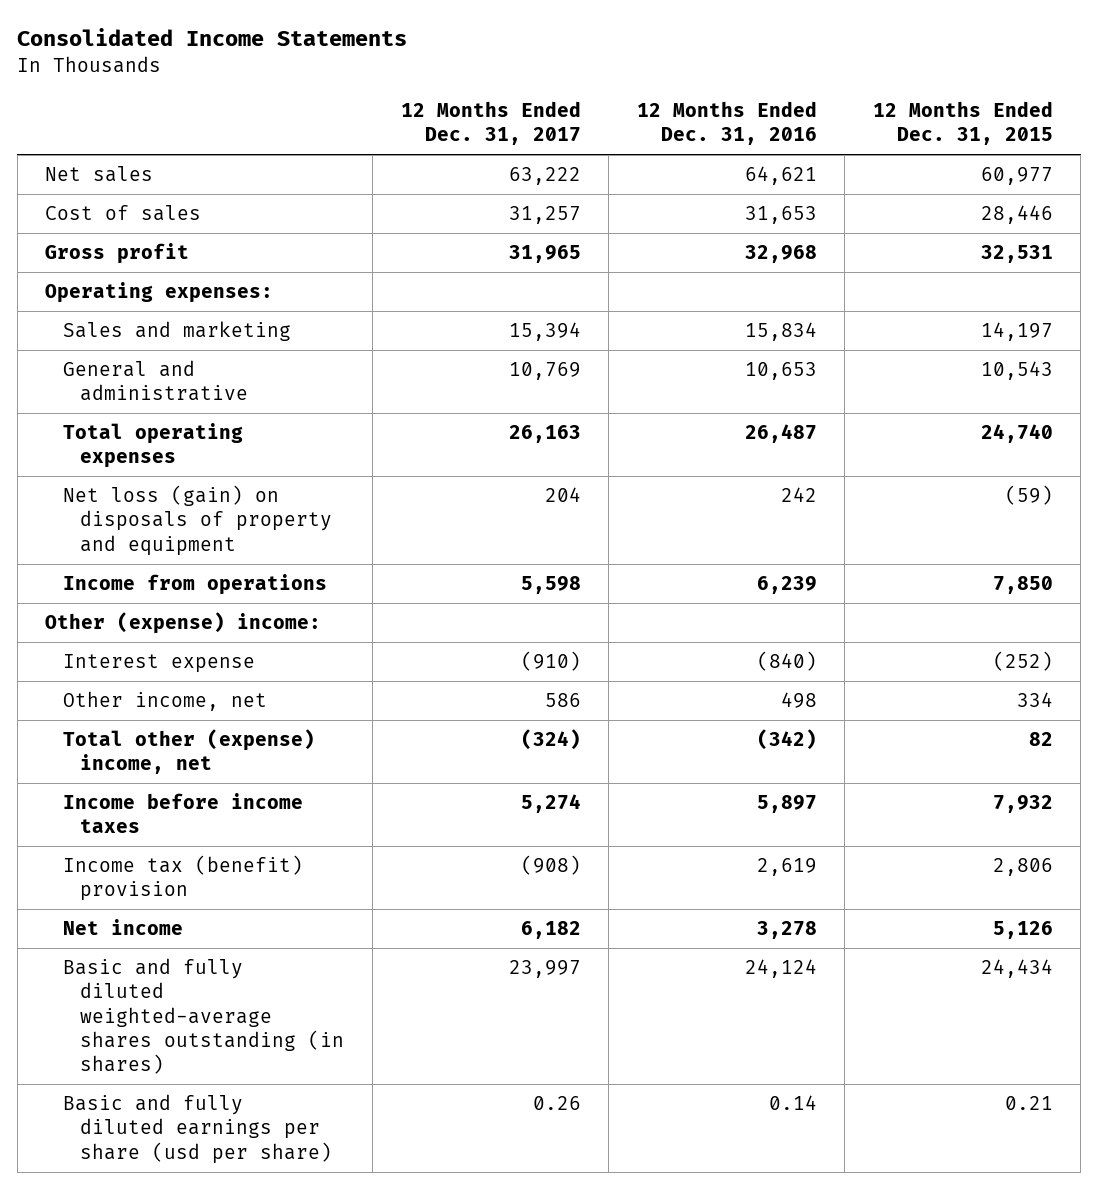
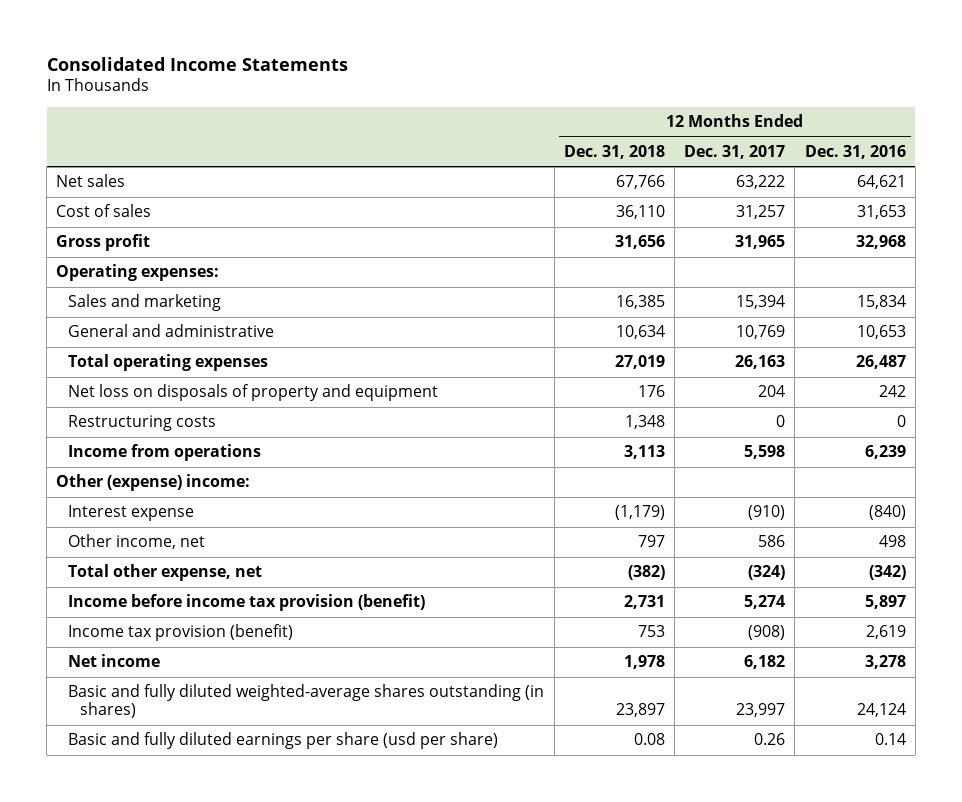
[872,100,1053,146] 12 Months Ended Dec. 31, 2015 -> none
none -> [563,144,665,159] Dec. 31, 2018
[62,485,333,556] Net loss (gain) on disposals of property and equipment -> [68,384,439,402] Net loss on disposals of property and equipment
none -> [68,415,217,432] Restructuring costs
[62,729,315,775] Total other (expense) income, net -> [68,564,263,582] Total other expense, net
[62,793,303,834] Income before income taxes -> [68,594,426,612] Income before income tax provision (benefit)
[62,855,303,902] Income tax (benefit) provision -> [68,624,294,642] Income tax provision (benefit)

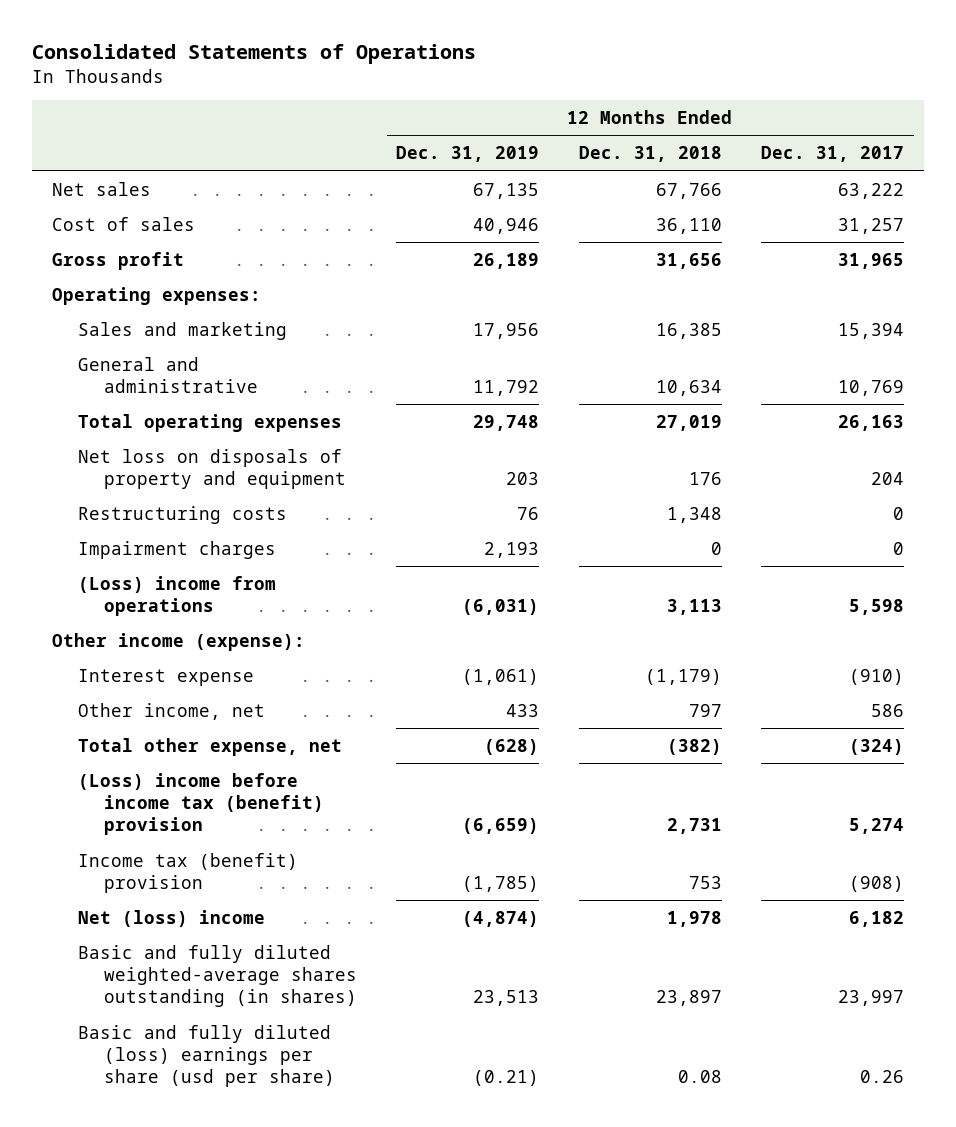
[46,56,348,71] Consolidated Income Statements -> [32,44,477,65] Consolidated Statements of Operations
[804,144,906,159] Dec. 31, 2016 -> none
none -> [396,146,540,163] Dec. 31, 2019
none -> [78,540,277,559] Impairment charges
[68,444,262,462] Income from operations -> [78,575,277,617] (Loss) income from operations
[56,474,251,492] Other (expense) income: -> [52,632,306,651] Other income (expense):
[68,594,426,612] Income before income tax provision (benefit) -> [78,772,325,836] (Loss) income before income tax (benefit) provision
[68,624,294,642] Income tax provision (benefit) -> [78,852,299,894] Income tax (benefit) provision
[68,654,161,668] Net income -> [78,909,266,927] Net (loss) income
[68,732,499,750] Basic and fully diluted earnings per share (usd per share) -> [78,1024,336,1088] Basic and fully diluted (loss) earnings per share (usd per share)

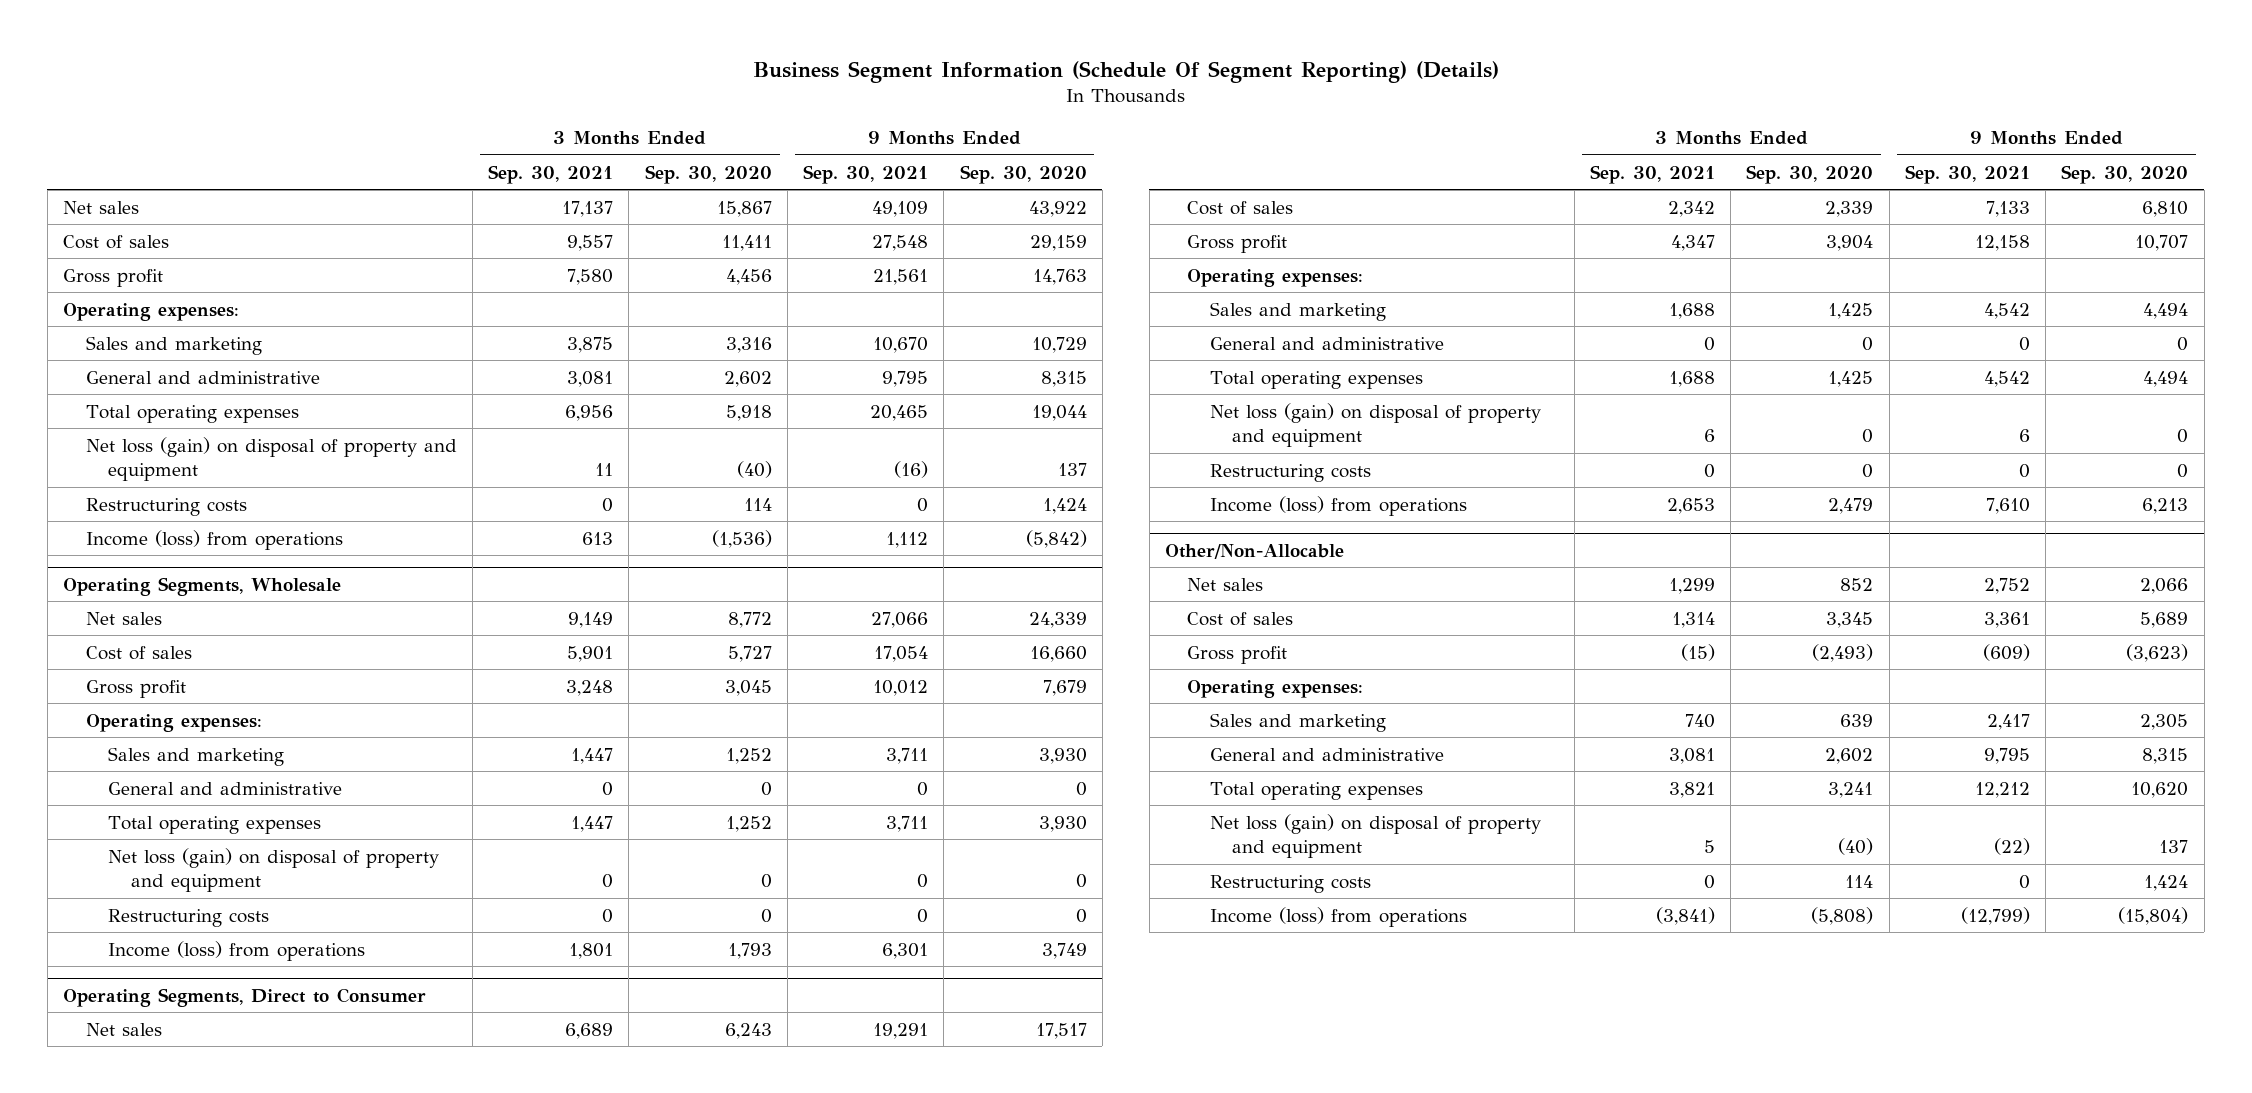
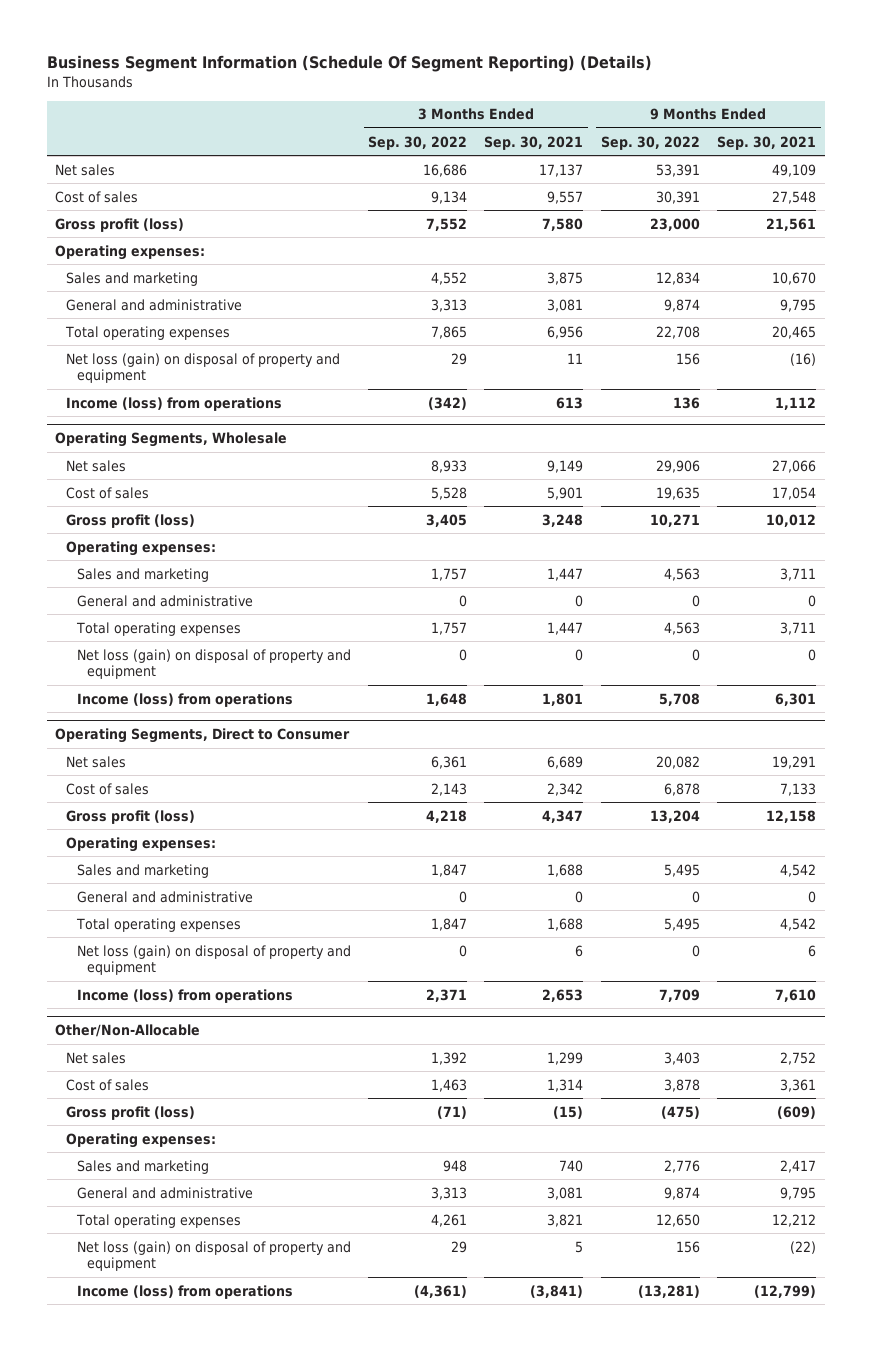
[644,164,772,184] Sep. 30, 2020 -> none
[959,164,1087,184] Sep. 30, 2020 -> none
none -> [368,135,468,150] Sep. 30, 2022
none -> [600,135,700,150] Sep. 30, 2022
[63,268,164,287] Gross profit -> [55,217,185,232] Gross profit (loss)
[85,497,247,516] Restructuring costs -> none
[85,679,186,698] Gross profit -> [65,513,195,528] Gross profit (loss)
[108,908,270,927] Restructuring costs -> none
[1187,234,1288,253] Gross profit -> [65,809,195,824] Gross profit (loss)
[1209,463,1371,482] Restructuring costs -> none
[1187,645,1288,664] Gross profit -> [65,1105,195,1120] Gross profit (loss)
[1209,874,1371,893] Restructuring costs -> none

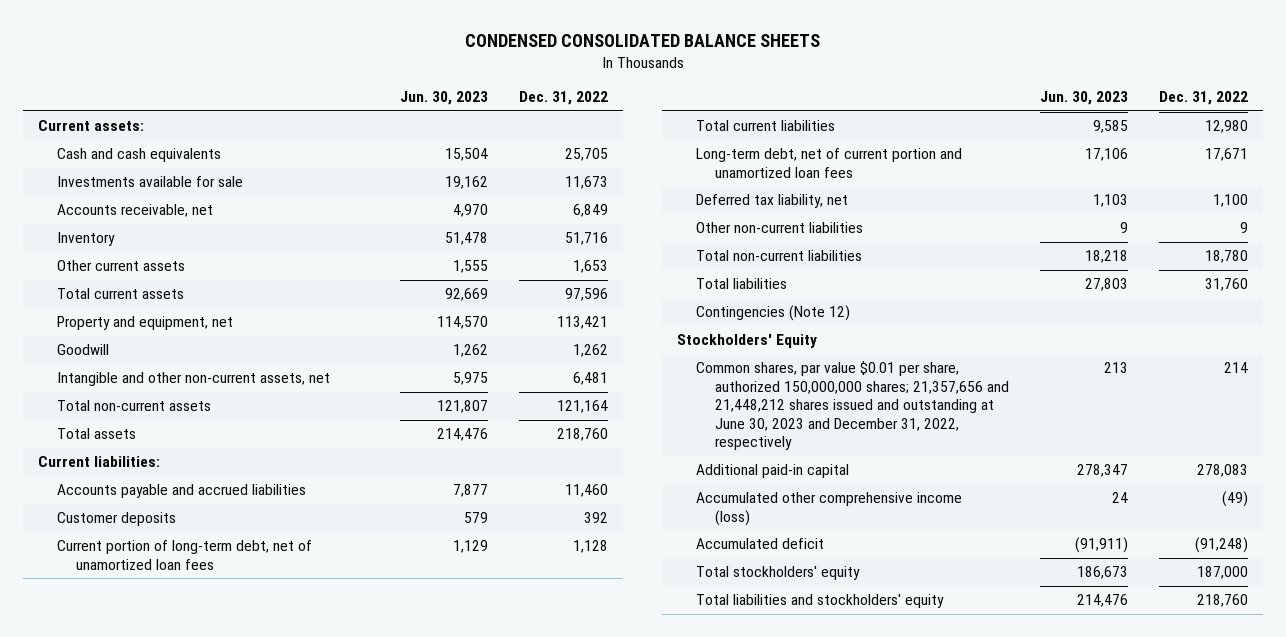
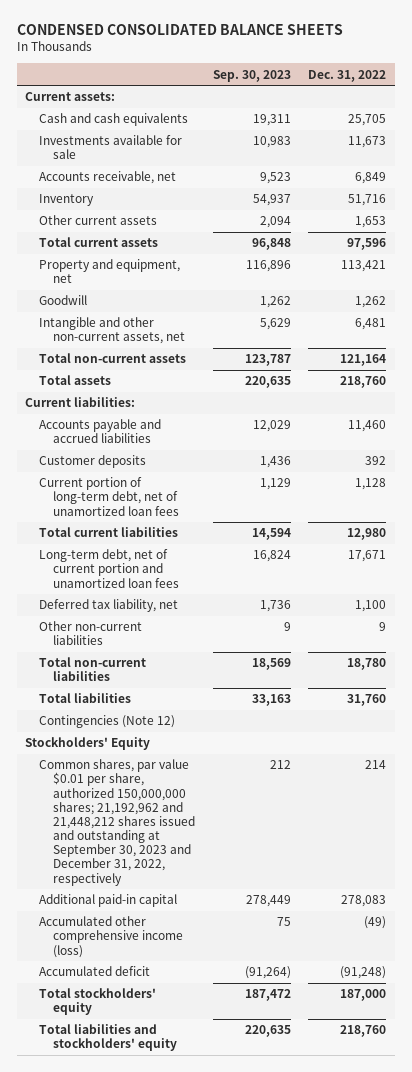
[400,91,489,106] Jun. 30, 2023 -> none
none -> [212,69,291,82] Sep. 30, 2023
[696,361,1010,451] Common shares, par value $0.01 per share, authorized 150,000,000 shares; 21,357,656 and 21,448,212 shares issued and outstanding at June 30, 2023 and December 31, 2022, respectively -> [39,759,195,886] Common shares, par value $0.01 per share, authorized 150,000,000 shares; 21,192,962 and 21,448,212 shares issued and outstanding at September 30, 2023 and December 31, 2022, respectively

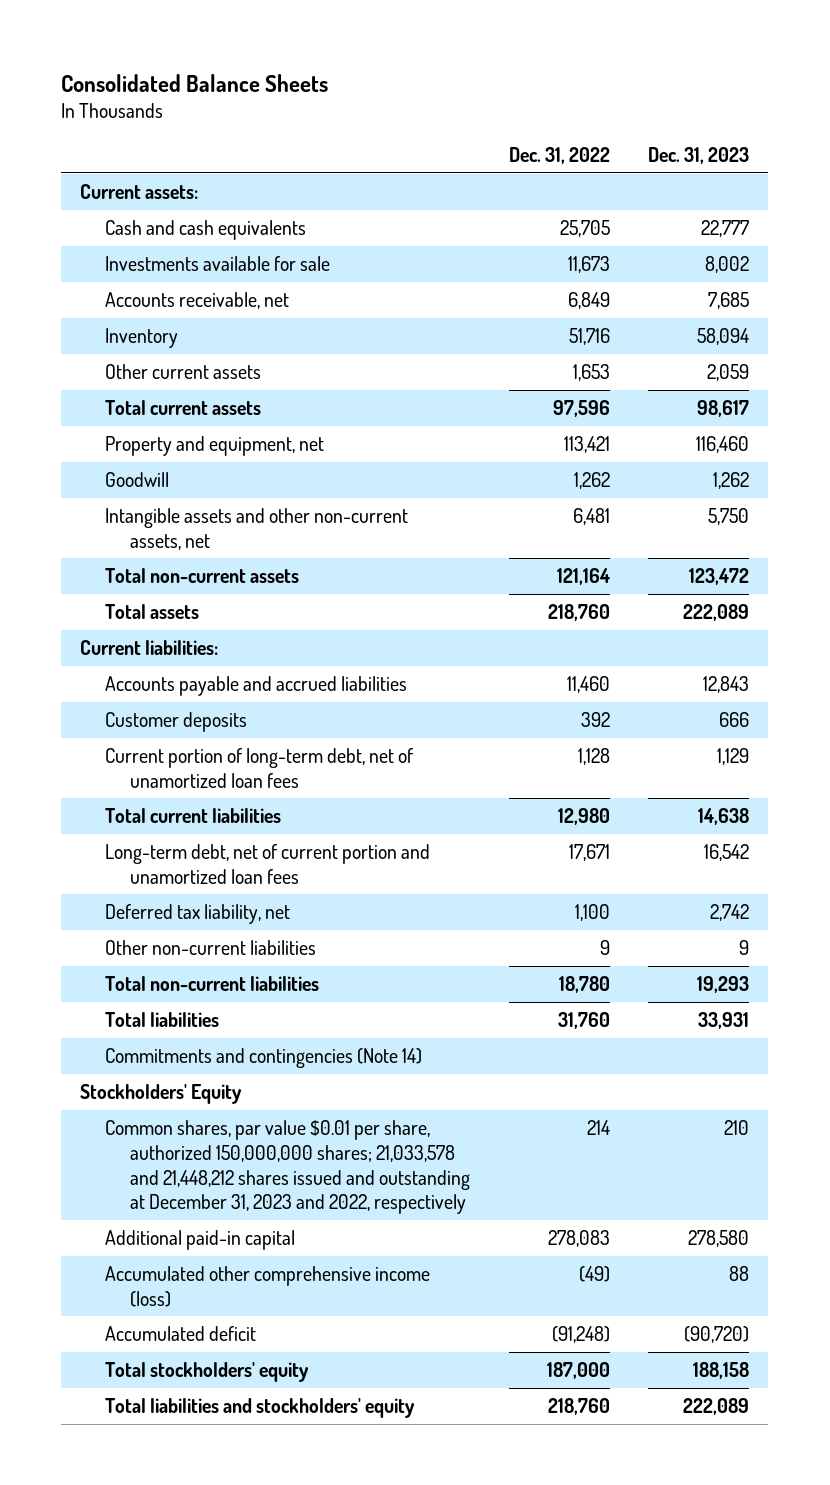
[16,24,343,36] CONDENSED CONSOLIDATED BALANCE SHEETS -> [61,73,329,92] Consolidated Balance Sheets
[212,69,291,82] Sep. 30, 2023 -> none
none -> [648,147,750,165] Dec. 31, 2023
[39,317,185,345] Intangible and other non-current assets, net -> [105,507,409,550] Intangible assets and other non-current assets, net
[39,715,176,729] Contingencies (Note 12) -> [105,1047,423,1068] Commitments and contingencies (Note 14)
[39,759,195,886] Common shares, par value $0.01 per share, authorized 150,000,000 shares; 21,192,962 and 21,448,212 shares issued and outstanding at September 30, 2023 and December 31, 2022, respectively -> [105,1119,471,1215] Common shares, par value $0.01 per share, authorized 150,000,000 shares; 21,033,578 and 21,448,212 shares issued and outstanding at December 31, 2023 and 2022, respectively

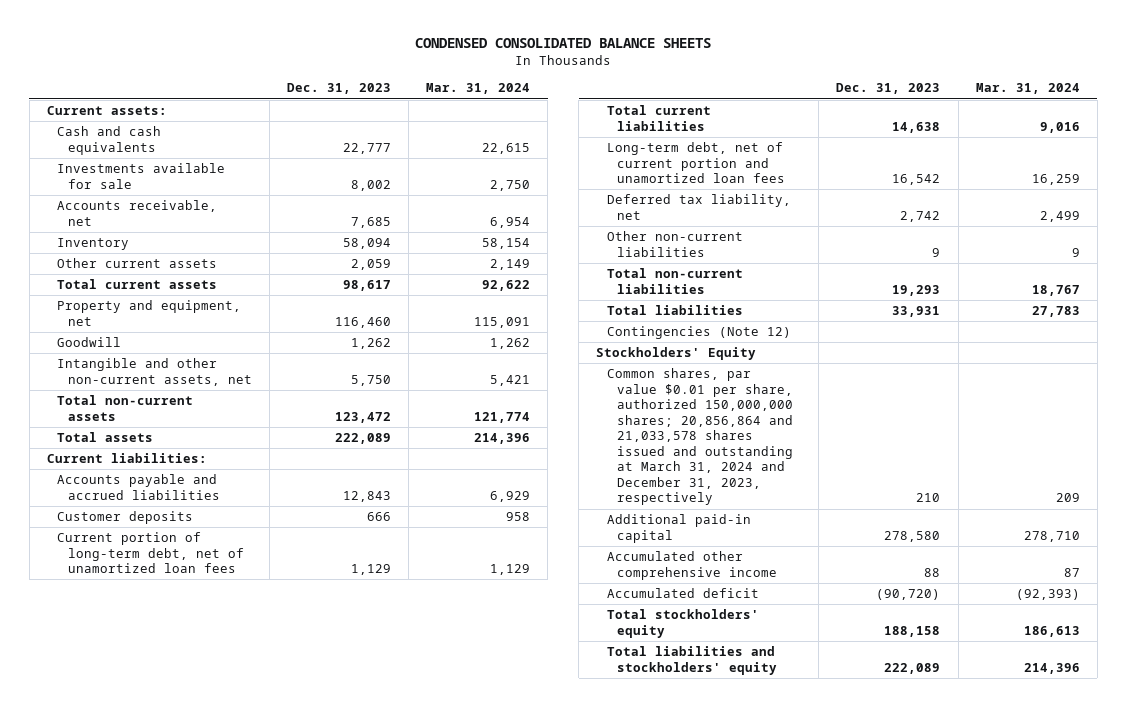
[61,73,329,92] Consolidated Balance Sheets -> [415,38,712,49] CONDENSED CONSOLIDATED BALANCE SHEETS
[508,147,610,165] Dec. 31, 2022 -> none
none -> [426,83,531,95] Mar. 31, 2024
[105,507,409,550] Intangible assets and other non-current assets, net -> [57,358,253,386] Intangible and other non-current assets, net
[105,1047,423,1068] Commitments and contingencies (Note 14) -> [606,326,791,340] Contingencies (Note 12)
[105,1119,471,1215] Common shares, par value $0.01 per share, authorized 150,000,000 shares; 21,033,578 and 21,448,212 shares issued and outstanding at December 31, 2023 and 2022, respectively -> [606,368,794,506] Common shares, par value $0.01 per share, authorized 150,000,000 shares; 20,856,864 and 21,033,578 shares issued and outstanding at March 31, 2024 and December 31, 2023, respectively
[105,1265,431,1307] Accumulated other comprehensive income (loss) -> [606,551,778,580] Accumulated other comprehensive income

